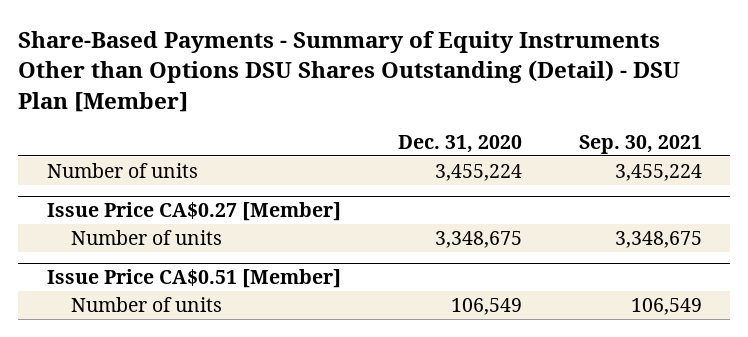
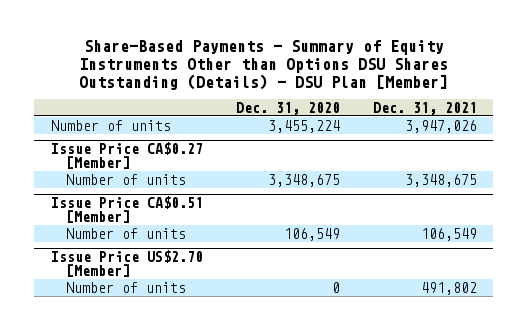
[18,31,681,112] Share-Based Payments - Summary of Equity Instruments Other than Options DSU Shares Outstanding (Detail) - DSU Plan [Member] -> [78,40,448,90] Share-Based Payments - Summary of Equity Instruments Other than Options DSU Shares Outstanding (Details) - DSU Plan [Member]
[578,134,702,154] Sep. 30, 2021 -> none
none -> [372,101,477,115] Dec. 31, 2021
none -> [50,250,203,277] Issue Price US$2.70 [Member]
none -> [65,281,186,293] Number of units

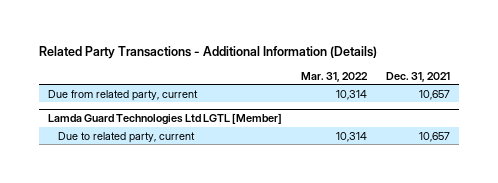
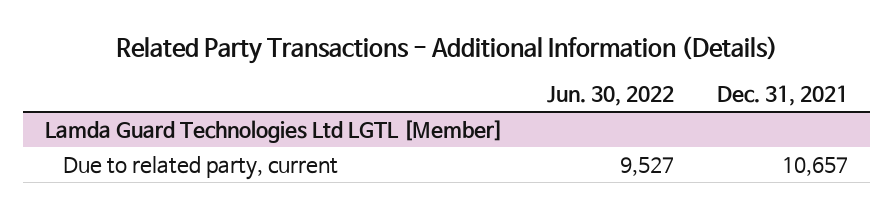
[301,71,369,82] Mar. 31, 2022 -> none
none -> [546,86,674,107] Jun. 30, 2022
[48,89,199,101] Due from related party, current -> none

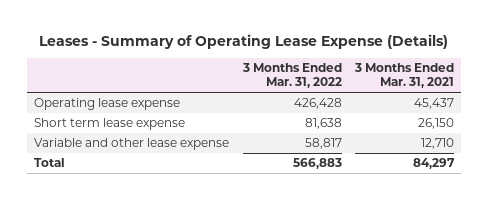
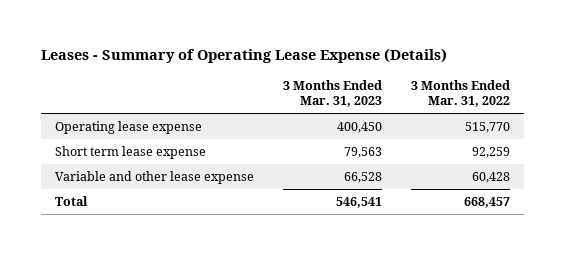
[354,62,455,89] 3 Months Ended Mar. 31, 2021 -> none
none -> [282,79,382,108] 3 Months Ended Mar. 31, 2023
[293,98,342,110] 426,428 -> [464,121,510,133] 515,770
[304,118,342,130] 81,638 -> [471,146,510,158] 92,259
[304,138,342,150] 58,817 -> [471,171,510,183] 60,428
[292,158,342,170] 566,883 -> [463,196,510,208] 668,457

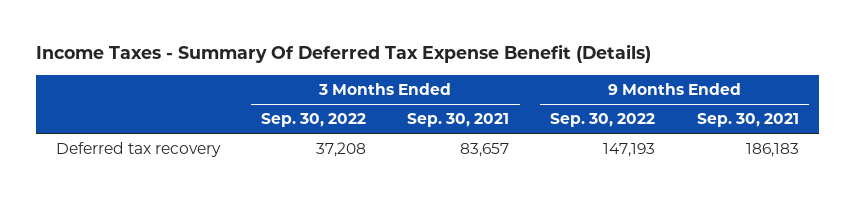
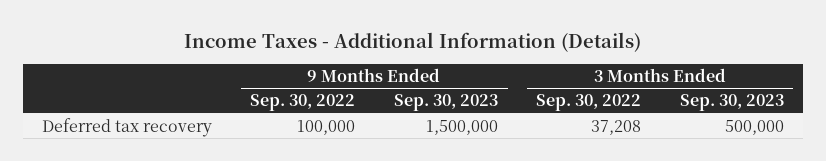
[35,44,651,64] Income Taxes - Summary Of Deferred Tax Expense Benefit (Details) -> [183,31,641,52] Income Taxes - Additional Information (Details)
[407,113,510,128] Sep. 30, 2021 -> none
[696,113,799,128] Sep. 30, 2021 -> none
none -> [393,94,498,112] Sep. 30, 2023
none -> [679,94,784,112] Sep. 30, 2023
[603,143,656,158] 147,193 -> [297,120,356,136] 100,000

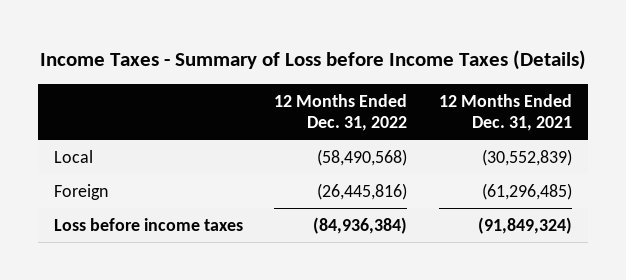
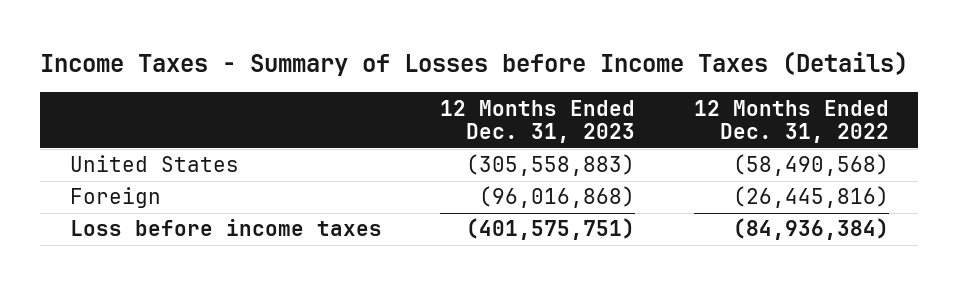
[39,49,586,70] Income Taxes - Summary of Loss before Income Taxes (Details) -> [40,50,909,76] Income Taxes - Summary of Losses before Income Taxes (Details)
[439,93,573,132] 12 Months Ended Dec. 31, 2021 -> none
none -> [440,99,636,144] 12 Months Ended Dec. 31, 2023
[53,150,93,164] Local -> [69,155,239,173] United States

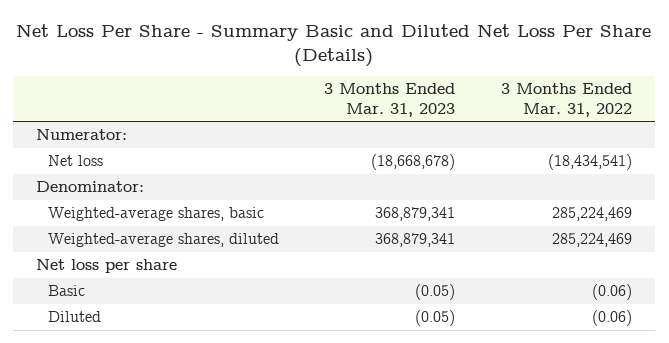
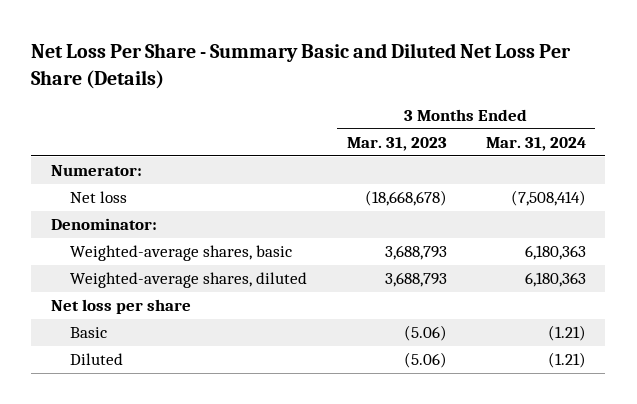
[501,83,633,117] 3 Months Ended Mar. 31, 2022 -> none
none -> [485,137,586,152] Mar. 31, 2024
[375,207,456,222] 368,879,341 -> [384,245,447,261] 3,688,793
[375,233,456,248] 368,879,341 -> [384,272,447,288] 3,688,793
[415,284,456,301] (0.05) -> [403,325,447,342] (5.06)
[415,310,456,327] (0.05) -> [403,352,447,369] (5.06)

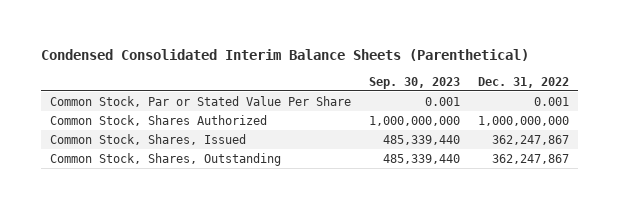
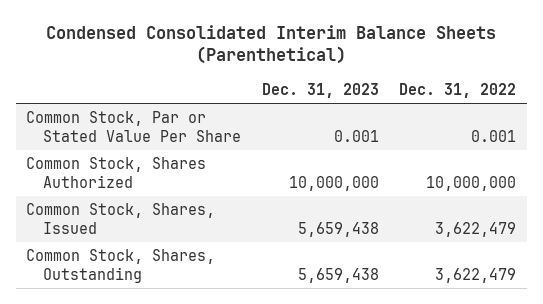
[369,76,461,89] Sep. 30, 2023 -> none
none -> [261,83,379,99] Dec. 31, 2023
[478,115,570,126] 1,000,000,000 -> [426,175,517,191] 10,000,000
[492,134,570,145] 362,247,867 -> [435,221,517,237] 3,622,479
[492,153,570,164] 362,247,867 -> [435,267,517,283] 3,622,479

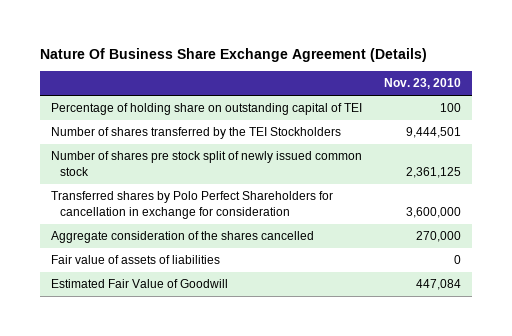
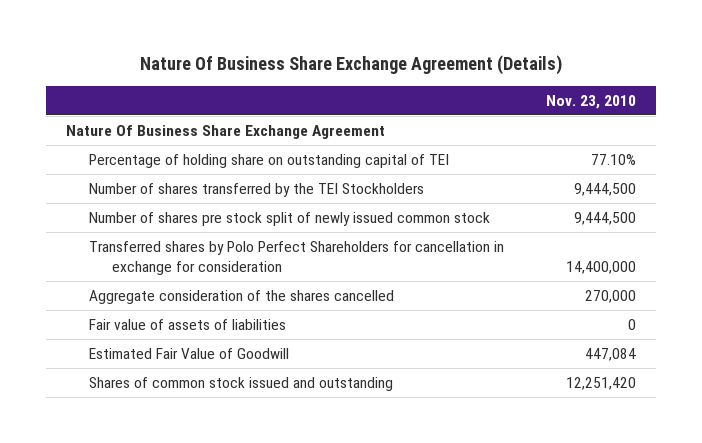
none -> [66,125,386,140] Nature Of Business Share Exchange Agreement
[440,103,462,113] 100 -> [590,154,636,166] 77.10%
[406,127,462,139] 9,444,501 -> [573,183,636,197] 9,444,500
[406,166,462,178] 2,361,125 -> [573,212,636,226] 9,444,500
[406,206,462,218] 3,600,000 -> [565,260,636,274] 14,400,000
none -> [89,377,394,392] Shares of common stock issued and outstanding

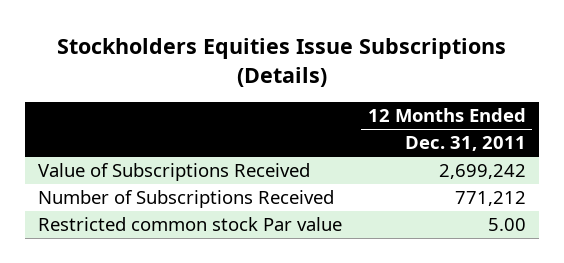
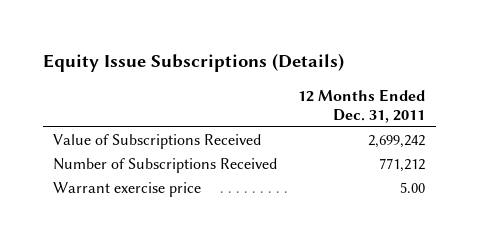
[56,38,506,88] Stockholders Equities Issue Subscriptions (Details) -> [42,53,344,73] Equity Issue Subscriptions (Details)
[38,217,343,232] Restricted common stock Par value -> [53,182,202,198] Warrant exercise price

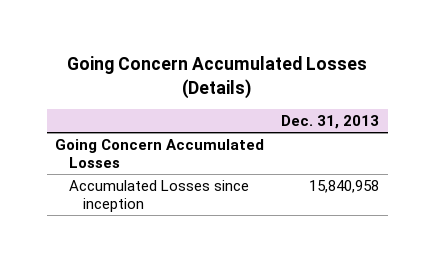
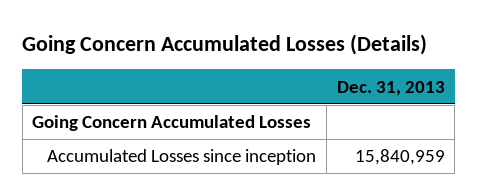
[309,180,380,194] 15,840,958 -> [354,149,445,166] 15,840,959

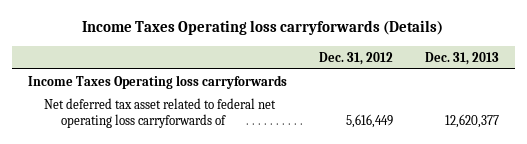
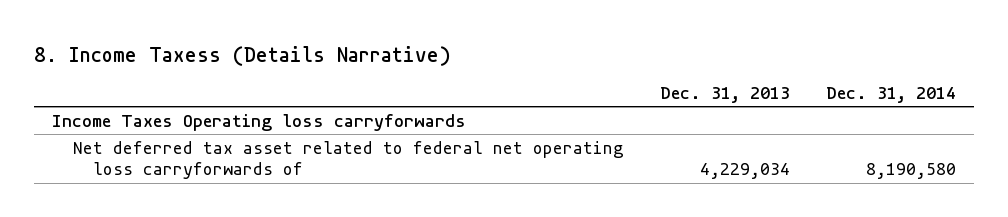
[82,20,444,36] Income Taxes Operating loss carryforwards (Details) -> [33,45,451,66] 8. Income Taxess (Details Narrative)
[318,51,393,65] Dec. 31, 2012 -> none
none -> [825,86,956,103] Dec. 31, 2014
[444,114,499,129] 12,620,377 -> [699,163,790,180] 4,229,034

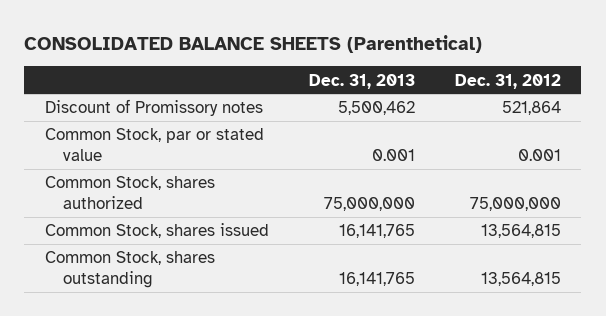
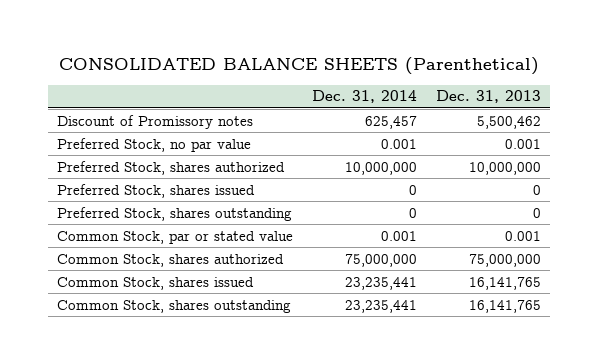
[454,73,561,89] Dec. 31, 2012 -> none
none -> [312,90,418,104] Dec. 31, 2014
none -> [57,137,252,152] Preferred Stock, no par value
none -> [57,160,286,175] Preferred Stock, shares authorized
none -> [57,183,256,198] Preferred Stock, shares issued
none -> [57,206,293,221] Preferred Stock, shares outstanding

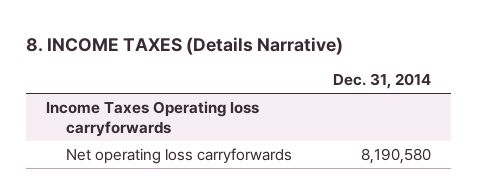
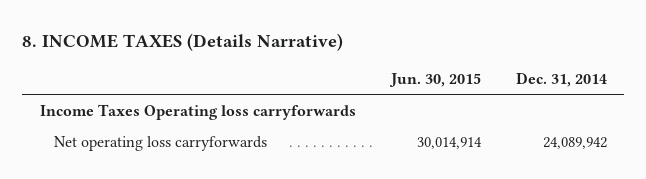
none -> [388,72,481,87] Jun. 30, 2015
[360,148,431,165] 8,190,580 -> [542,136,607,149] 24,089,942

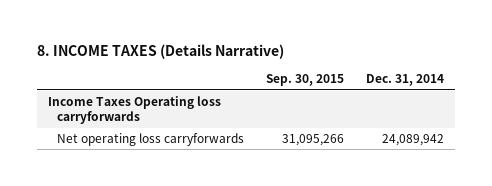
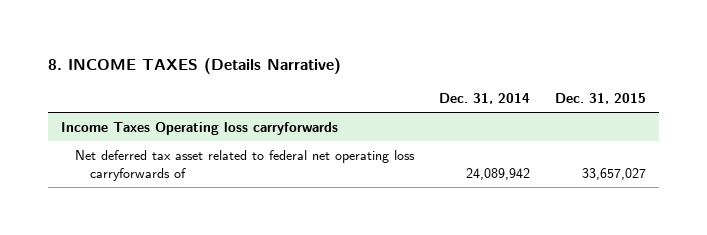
[266,74,345,87] Sep. 30, 2015 -> none
none -> [555,93,647,105] Dec. 31, 2015
[57,133,245,147] Net operating loss carryforwards -> [75,150,416,181] Net deferred tax asset related to federal net operating loss carryforwards of

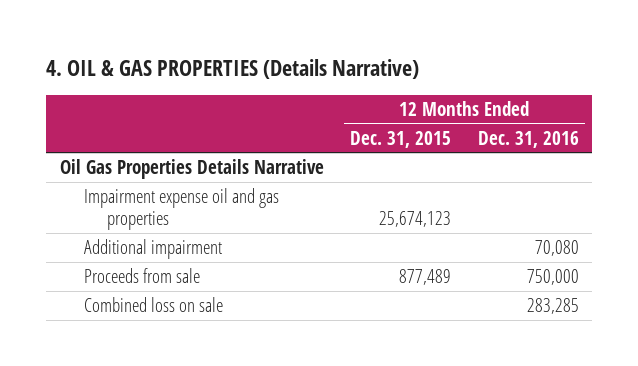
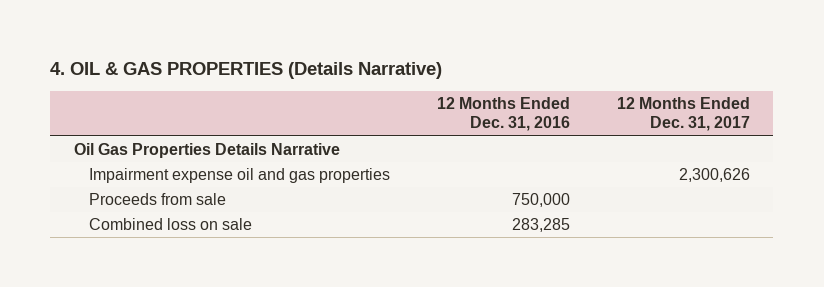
[350,130,452,148] Dec. 31, 2015 -> none
none -> [616,97,750,132] 12 Months Ended Dec. 31, 2017
[83,239,222,260] Additional impairment -> none

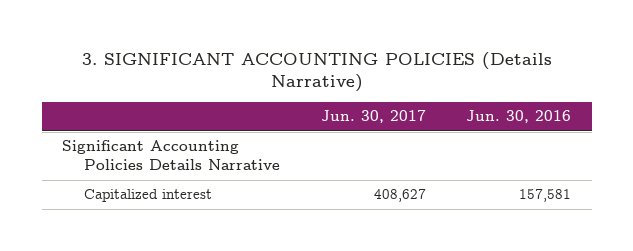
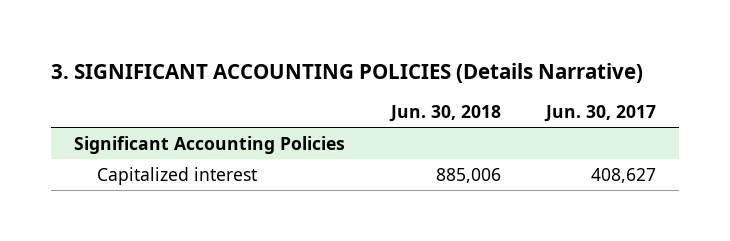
[466,110,572,124] Jun. 30, 2016 -> none
none -> [388,105,501,123] Jun. 30, 2018
[62,140,281,171] Significant Accounting Policies Details Narrative -> [73,135,345,154] Significant Accounting Policies

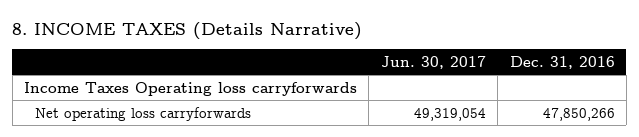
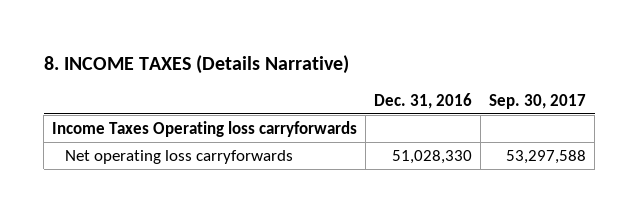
[380,55,486,69] Jun. 30, 2017 -> none
none -> [489,93,587,109] Sep. 30, 2017
[542,107,615,121] 47,850,266 -> [392,150,473,165] 51,028,330

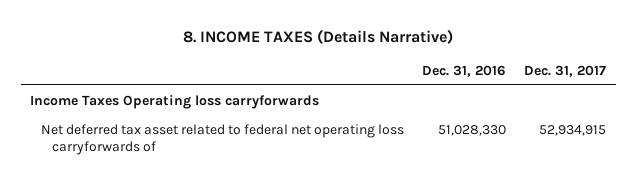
[489,93,587,109] Sep. 30, 2017 -> none
none -> [524,64,607,77] Dec. 31, 2017
[65,150,294,165] Net operating loss carryforwards -> [40,123,404,156] Net deferred tax asset related to federal net operating loss carryforwards of

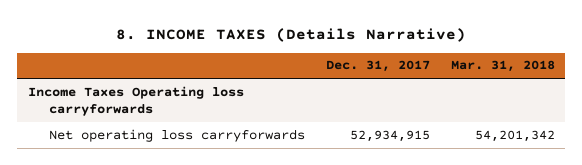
[422,64,507,77] Dec. 31, 2016 -> none
none -> [450,60,555,73] Mar. 31, 2018
[40,123,404,156] Net deferred tax asset related to federal net operating loss carryforwards of -> [48,128,305,142] Net operating loss carryforwards

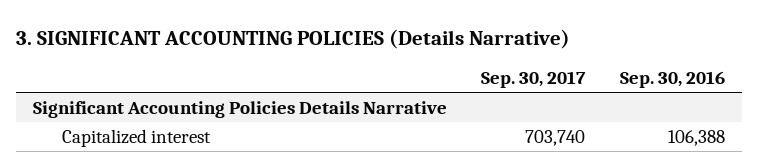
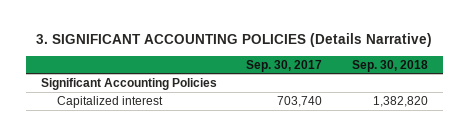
[619,70,725,88] Sep. 30, 2016 -> none
none -> [352,59,429,72] Sep. 30, 2018
[33,100,448,118] Significant Accounting Policies Details Narrative -> [40,77,217,90] Significant Accounting Policies

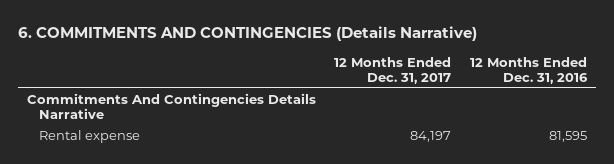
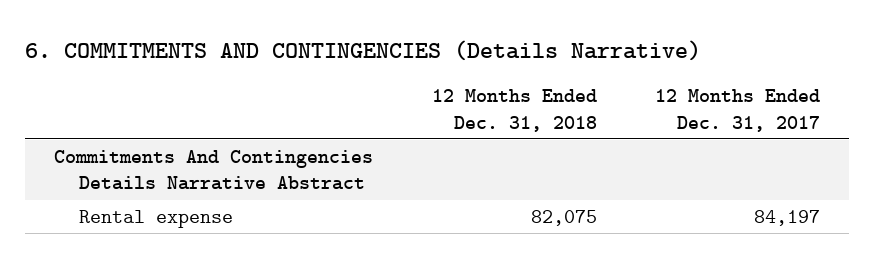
[469,56,588,84] 12 Months Ended Dec. 31, 2016 -> none
none -> [431,89,597,132] 12 Months Ended Dec. 31, 2018
[27,93,317,120] Commitments And Contingencies Details Narrative -> [54,150,374,191] Commitments And Contingencies Details Narrative Abstract

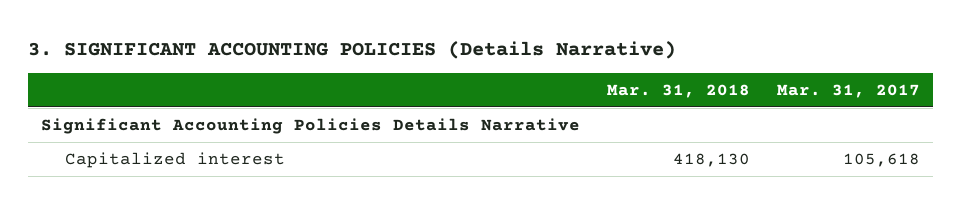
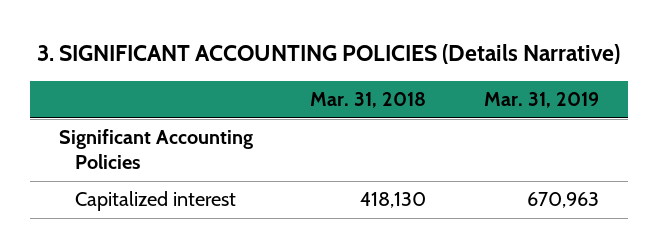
[776,84,920,99] Mar. 31, 2017 -> none
none -> [483,92,599,109] Mar. 31, 2019
[41,118,581,135] Significant Accounting Policies Details Narrative -> [58,129,253,170] Significant Accounting Policies

